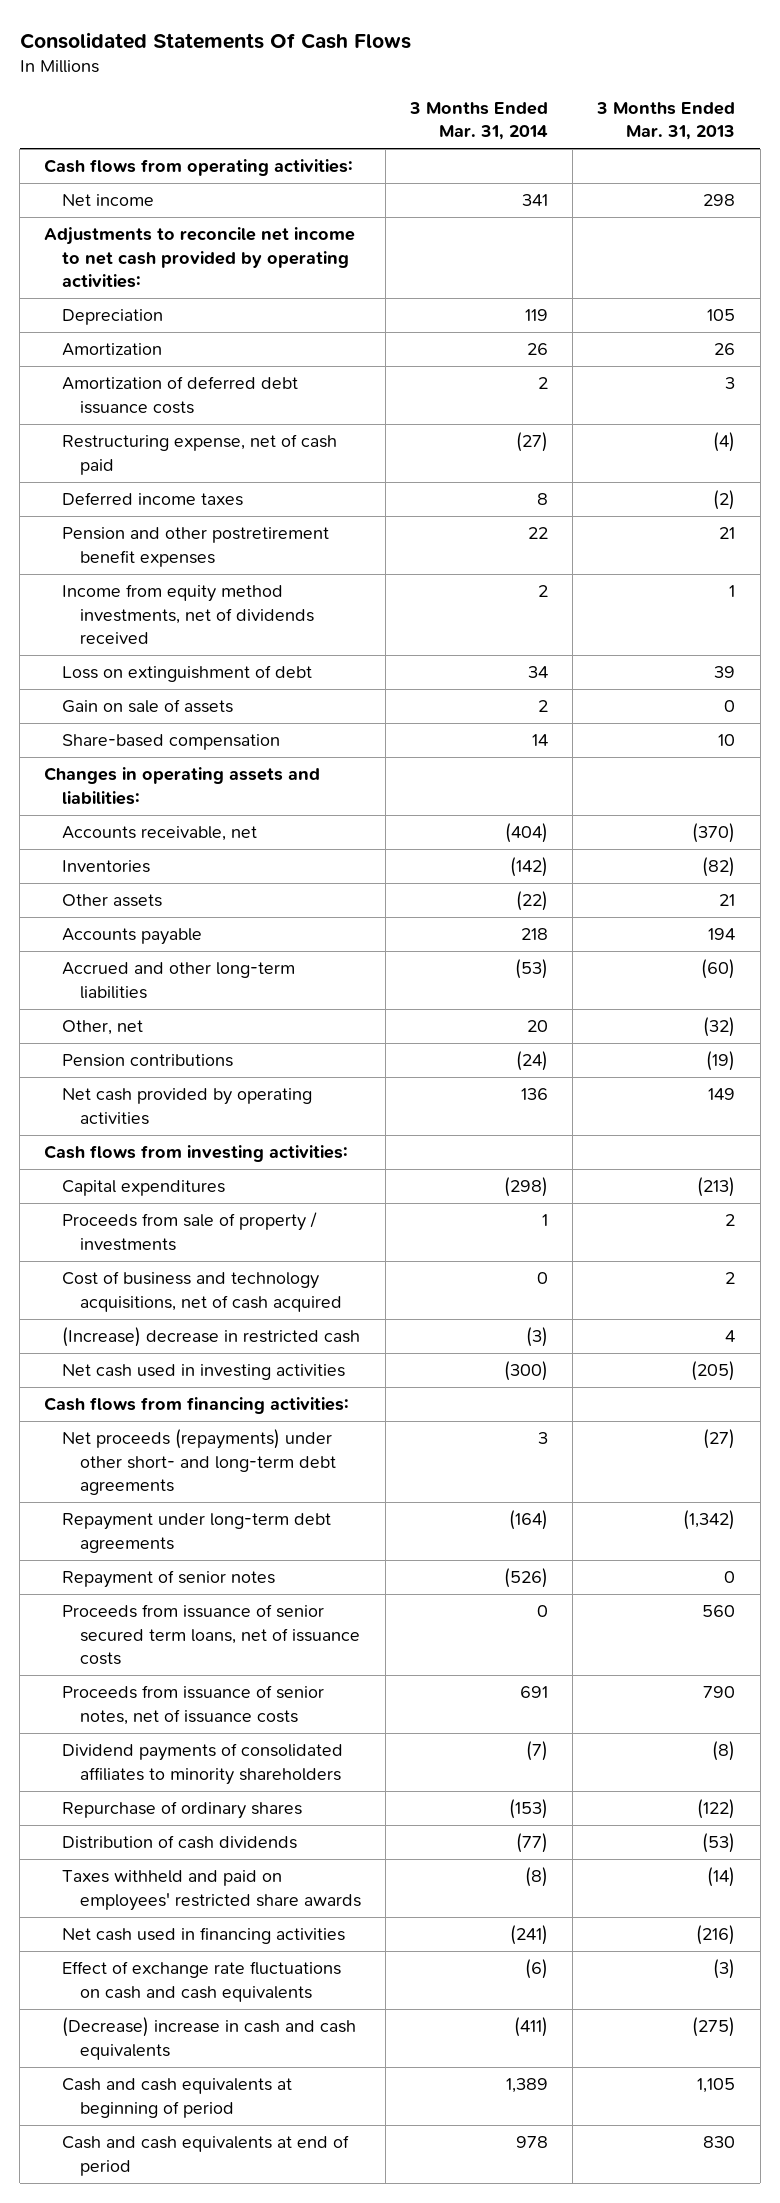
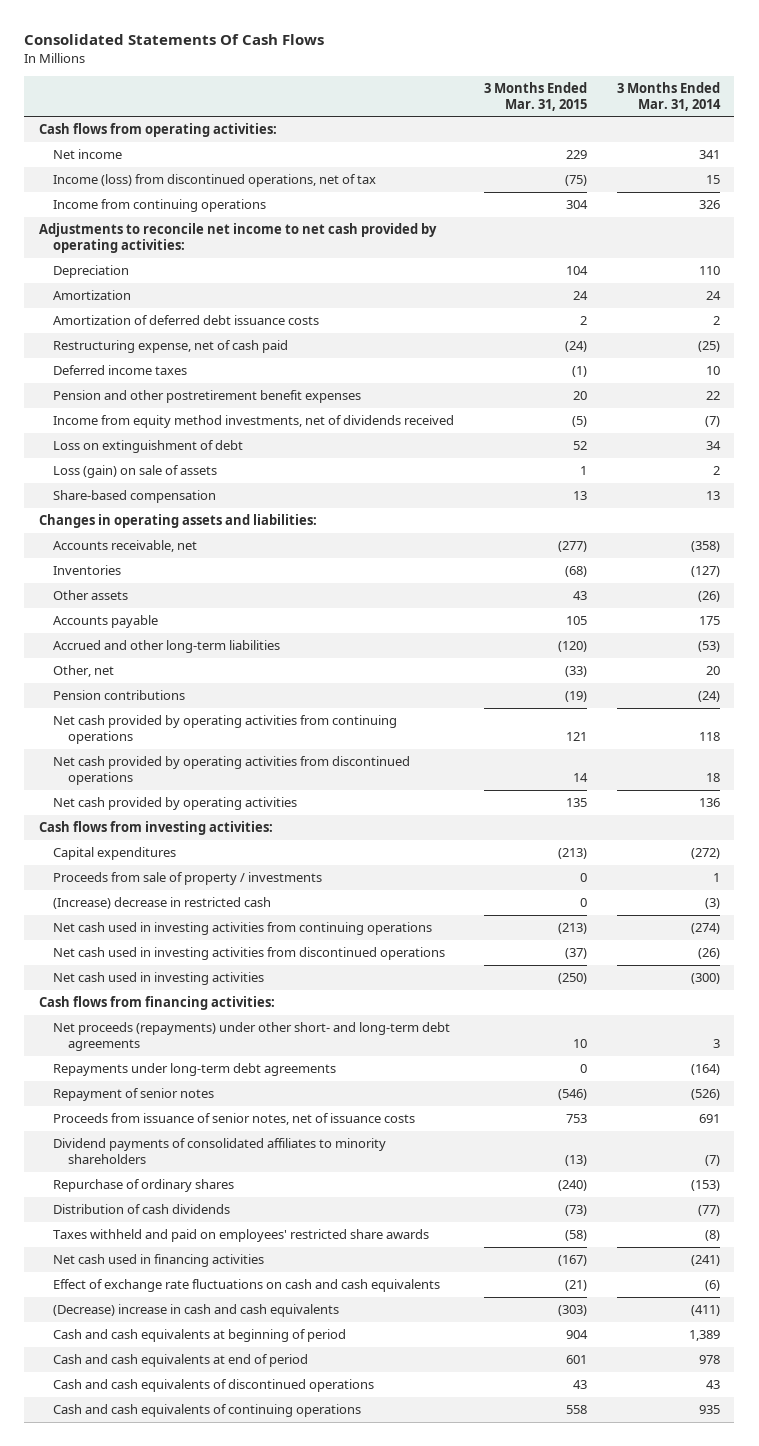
[596,101,736,141] 3 Months Ended Mar. 31, 2013 -> none
none -> [483,81,587,111] 3 Months Ended Mar. 31, 2015
none -> [53,174,377,188] Income (loss) from discontinued operations, net of tax
none -> [53,199,267,213] Income from continuing operations
[525,309,549,322] 119 -> [698,266,720,276] 110
[527,343,549,356] 26 -> [705,291,721,301] 24
[516,432,549,453] (27) -> [697,341,720,353] (25)
[537,493,549,506] 8 -> [705,366,720,376] 10
[538,585,549,598] 2 -> [704,416,720,428] (7)
[62,699,234,714] Gain on sale of assets -> [53,465,218,479] Loss (gain) on sale of assets
[532,734,549,747] 14 -> [705,491,720,501] 13
[505,823,549,844] (404) -> [690,541,720,553] (358)
[510,857,549,878] (142) -> [690,566,720,578] (127)
[516,891,549,912] (22) -> [697,591,720,603] (26)
[521,928,549,941] 218 -> [698,616,720,626] 175
none -> [53,715,398,744] Net cash provided by operating activities from continuing operations
none -> [53,756,411,785] Net cash provided by operating activities from discontinued operations
[504,1177,549,1198] (298) -> [690,848,720,860] (272)
[62,1271,343,1312] Cost of business and technology acquisitions, net of cash acquired -> none
none -> [53,922,433,936] Net cash used in investing activities from continuing operations
none -> [53,947,446,961] Net cash used in investing activities from discontinued operations
[62,1513,332,1553] Repayment under long-term debt agreements -> [53,1063,337,1077] Repayments under long-term debt agreements
[62,1604,361,1666] Proceeds from issuance of senior secured term loans, net of issuance costs -> none
none -> [53,1379,375,1393] Cash and cash equivalents of discontinued operations
none -> [53,1404,362,1418] Cash and cash equivalents of continuing operations

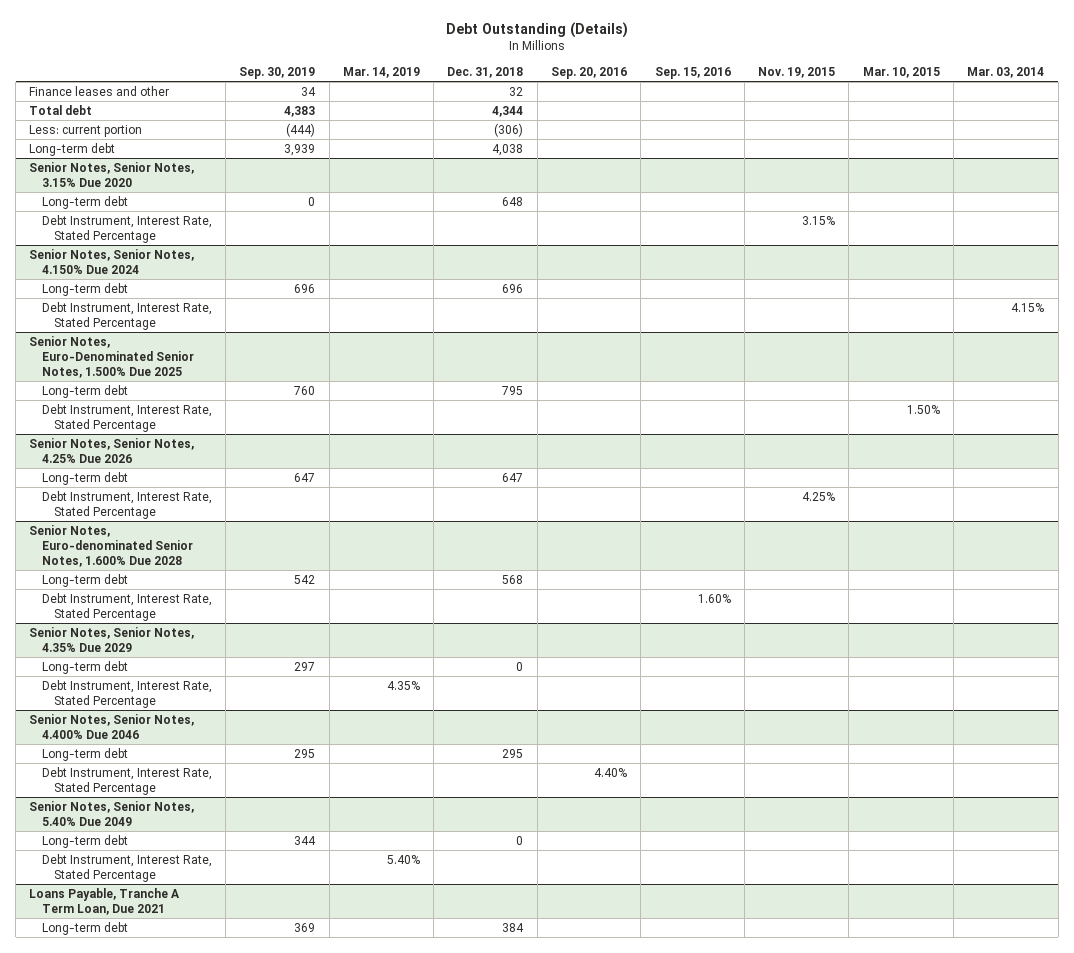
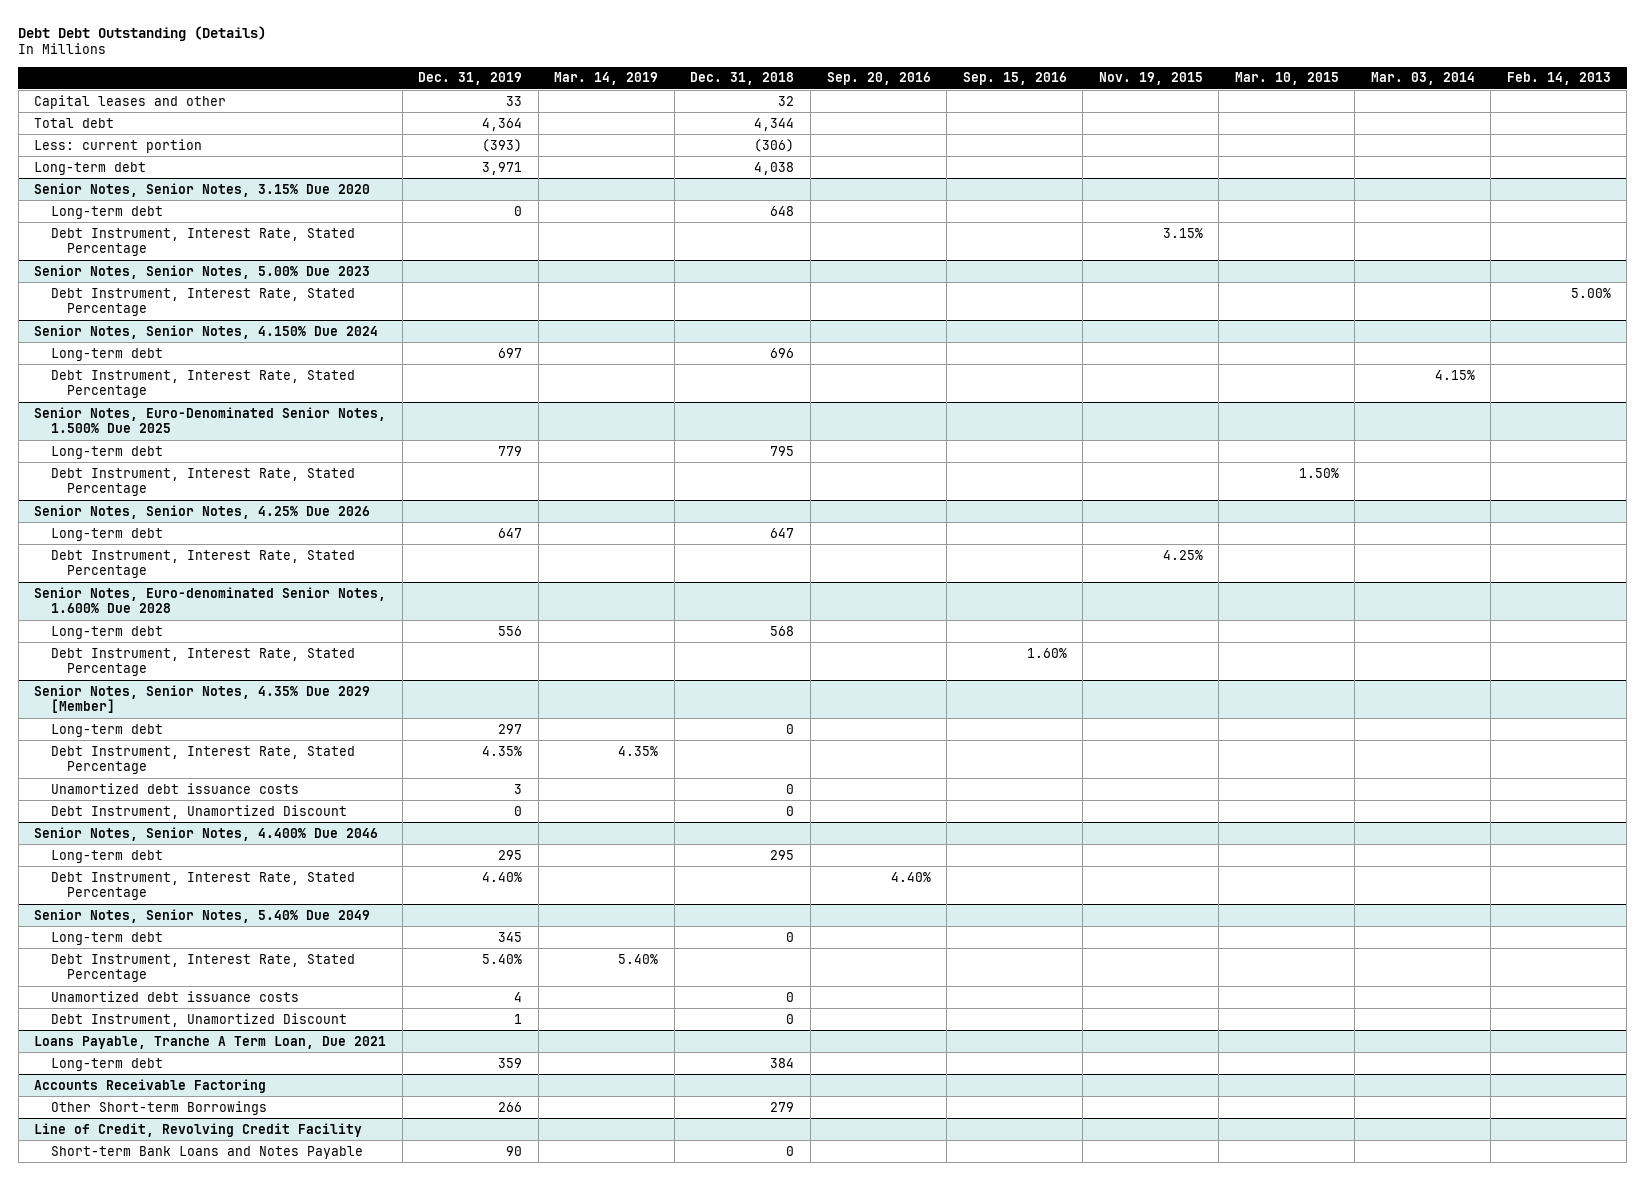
[445,22,628,39] Debt Outstanding (Details) -> [18,25,267,41] Debt Debt Outstanding (Details)
[239,66,316,79] Sep. 30, 2019 -> none
none -> [418,72,523,86] Dec. 31, 2019
none -> [1506,72,1611,86] Feb. 14, 2013
[29,85,170,96] Finance leases and other -> [34,94,227,109] Capital leases and other
none -> [34,264,371,279] Senior Notes, Senior Notes, 5.00% Due 2023
none -> [50,287,355,316] Debt Instrument, Interest Rate, Stated Percentage
[29,626,195,652] Senior Notes, Senior Notes, 4.35% Due 2029 -> [34,684,371,713] Senior Notes, Senior Notes, 4.35% Due 2029 [Member]
none -> [50,782,299,794] Unamortized debt issuance costs
none -> [50,804,347,819] Debt Instrument, Unamortized Discount
none -> [50,990,299,1002] Unamortized debt issuance costs
none -> [50,1012,347,1027] Debt Instrument, Unamortized Discount
none -> [34,1078,267,1093] Accounts Receivable Factoring
none -> [50,1100,267,1115] Other Short-term Borrowings
none -> [34,1122,363,1137] Line of Credit, Revolving Credit Facility
none -> [50,1145,363,1159] Short-term Bank Loans and Notes Payable

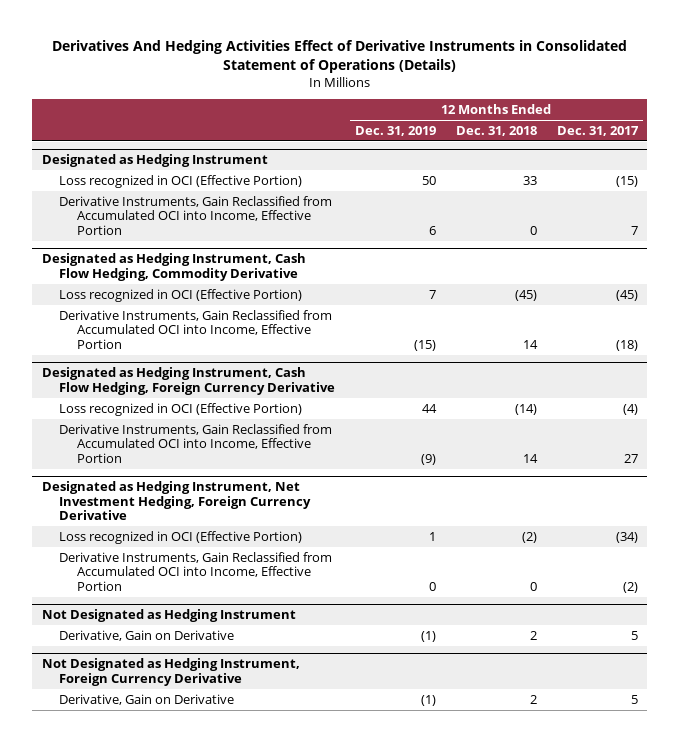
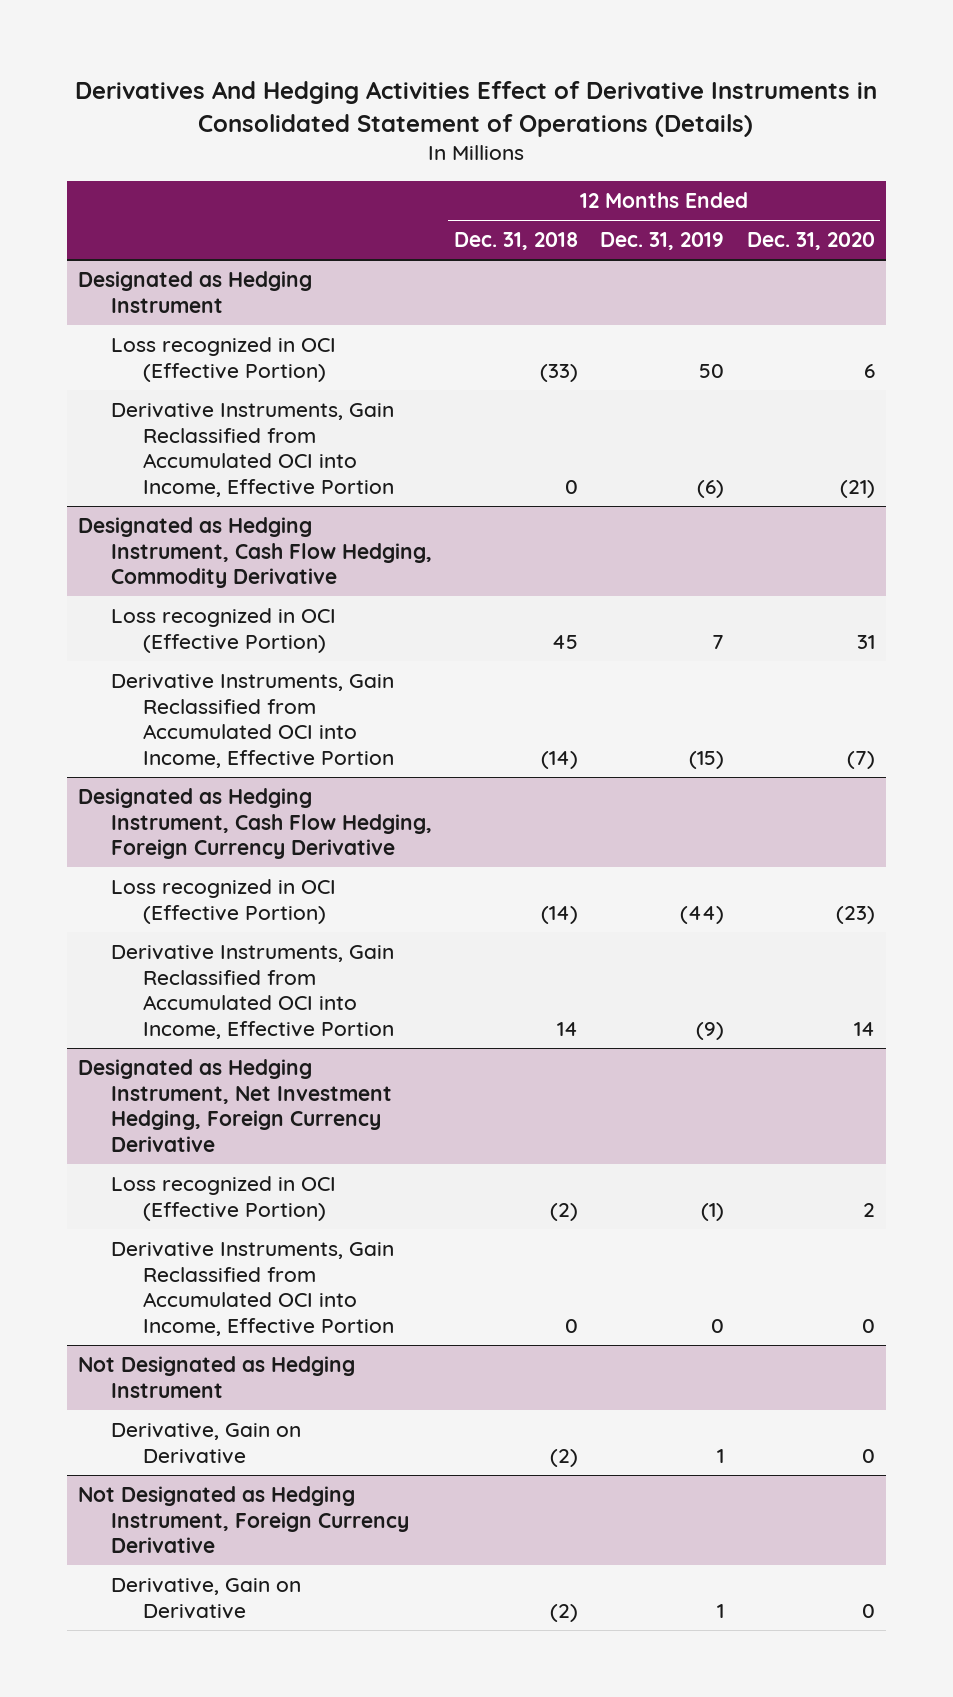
[556,125,639,136] Dec. 31, 2017 -> none
none -> [746,232,875,251] Dec. 31, 2020
[522,175,537,185] 33 -> [540,363,579,382] (33)
[429,226,437,236] 6 -> [697,479,725,498] (6)
[514,289,537,301] (45) -> [552,634,579,649] 45
[522,340,538,350] 14 -> [541,750,579,769] (14)
[422,403,438,413] 44 -> [680,905,725,924] (44)
[429,531,437,541] 1 -> [701,1202,725,1221] (1)
[421,630,437,642] (1) -> [717,1448,725,1463] 1
[529,630,537,640] 2 -> [550,1448,579,1467] (2)
[421,694,437,706] (1) -> [717,1603,725,1618] 1
[529,694,537,704] 2 -> [550,1603,579,1622] (2)

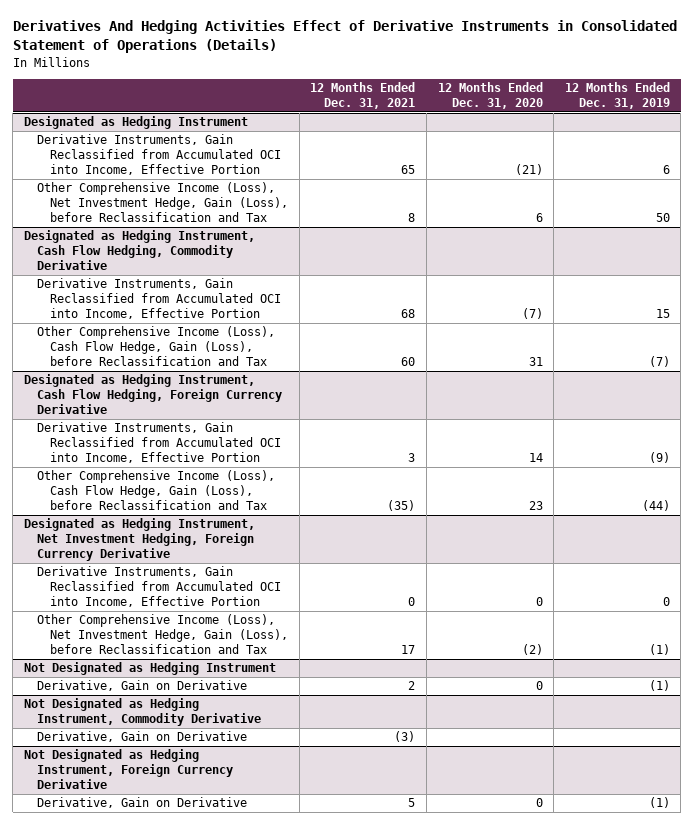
[454,232,579,251] Dec. 31, 2018 -> none
none -> [310,82,416,110] 12 Months Ended Dec. 31, 2021
[110,336,336,382] Loss recognized in OCI (Effective Portion) -> none
[697,479,725,498] (6) -> [662,165,670,175] 6
none -> [36,182,289,223] Other Comprehensive Income (Loss), Net Investment Hedge, Gain (Loss), before Reclassification and Tax
[110,607,336,653] Loss recognized in OCI (Effective Portion) -> none
[689,750,725,769] (15) -> [655,309,670,319] 15
none -> [36,326,275,367] Other Comprehensive Income (Loss), Cash Flow Hedge, Gain (Loss), before Reclassification and Tax
[110,878,336,924] Loss recognized in OCI (Effective Portion) -> none
none -> [36,470,275,511] Other Comprehensive Income (Loss), Cash Flow Hedge, Gain (Loss), before Reclassification and Tax
[110,1175,336,1221] Loss recognized in OCI (Effective Portion) -> none
none -> [36,614,289,655] Other Comprehensive Income (Loss), Net Investment Hedge, Gain (Loss), before Reclassification and Tax
[717,1448,725,1463] 1 -> [648,680,670,692] (1)
none -> [23,698,261,727] Not Designated as Hedging Instrument, Commodity Derivative
none -> [36,731,247,743] Derivative, Gain on Derivative
[717,1603,725,1618] 1 -> [648,797,670,809] (1)

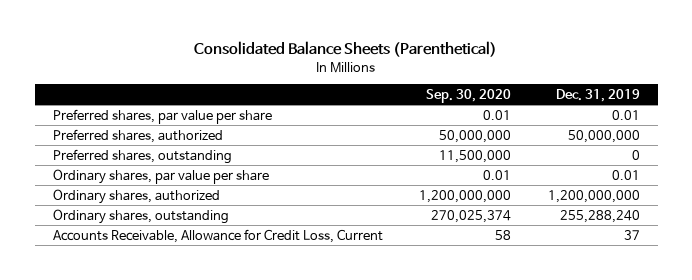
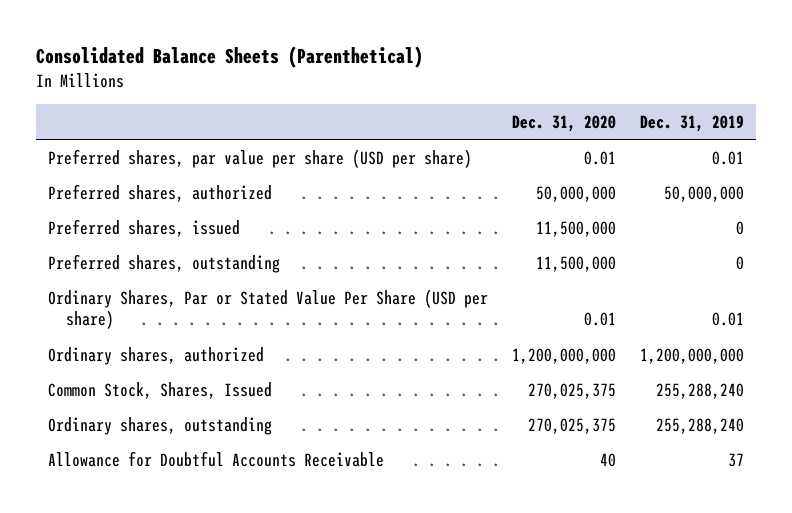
[426,89,512,104] Sep. 30, 2020 -> none
none -> [512,115,617,133] Dec. 31, 2020
[52,108,272,124] Preferred shares, par value per share -> [47,148,472,168] Preferred shares, par value per share (USD per share)
none -> [47,218,240,237] Preferred shares, issued
[52,168,269,184] Ordinary shares, par value per share -> [47,288,488,330] Ordinary Shares, Par or Stated Value Per Share (USD per share)
none -> [47,381,272,399] Common Stock, Shares, Issued
[52,228,383,243] Accounts Receivable, Allowance for Credit Loss, Current -> [47,450,384,467] Allowance for Doubtful Accounts Receivable

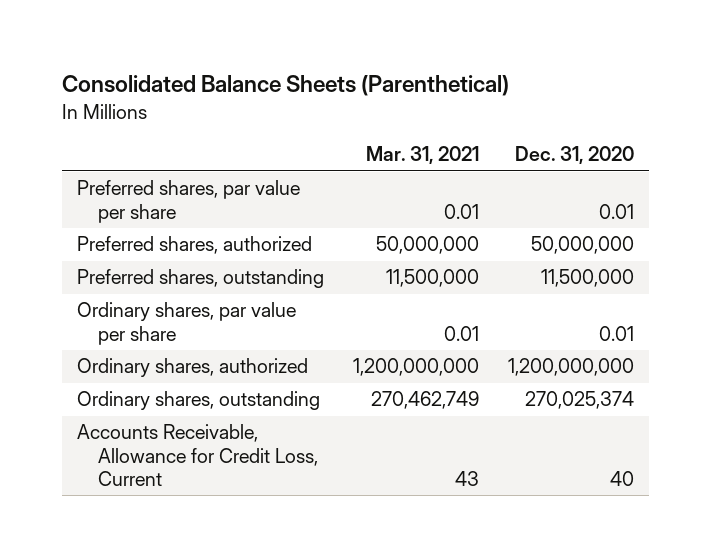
[640,115,745,133] Dec. 31, 2019 -> none
none -> [366,146,480,165] Mar. 31, 2021
[47,148,472,168] Preferred shares, par value per share (USD per share) -> [76,180,300,223] Preferred shares, par value per share
[47,218,240,237] Preferred shares, issued -> none
[47,288,488,330] Ordinary Shares, Par or Stated Value Per Share (USD per share) -> [76,302,296,345] Ordinary shares, par value per share
[47,381,272,399] Common Stock, Shares, Issued -> none
[528,417,617,434] 270,025,375 -> [525,391,635,410] 270,025,374
[47,450,384,467] Allowance for Doubtful Accounts Receivable -> [76,424,319,487] Accounts Receivable, Allowance for Credit Loss, Current

